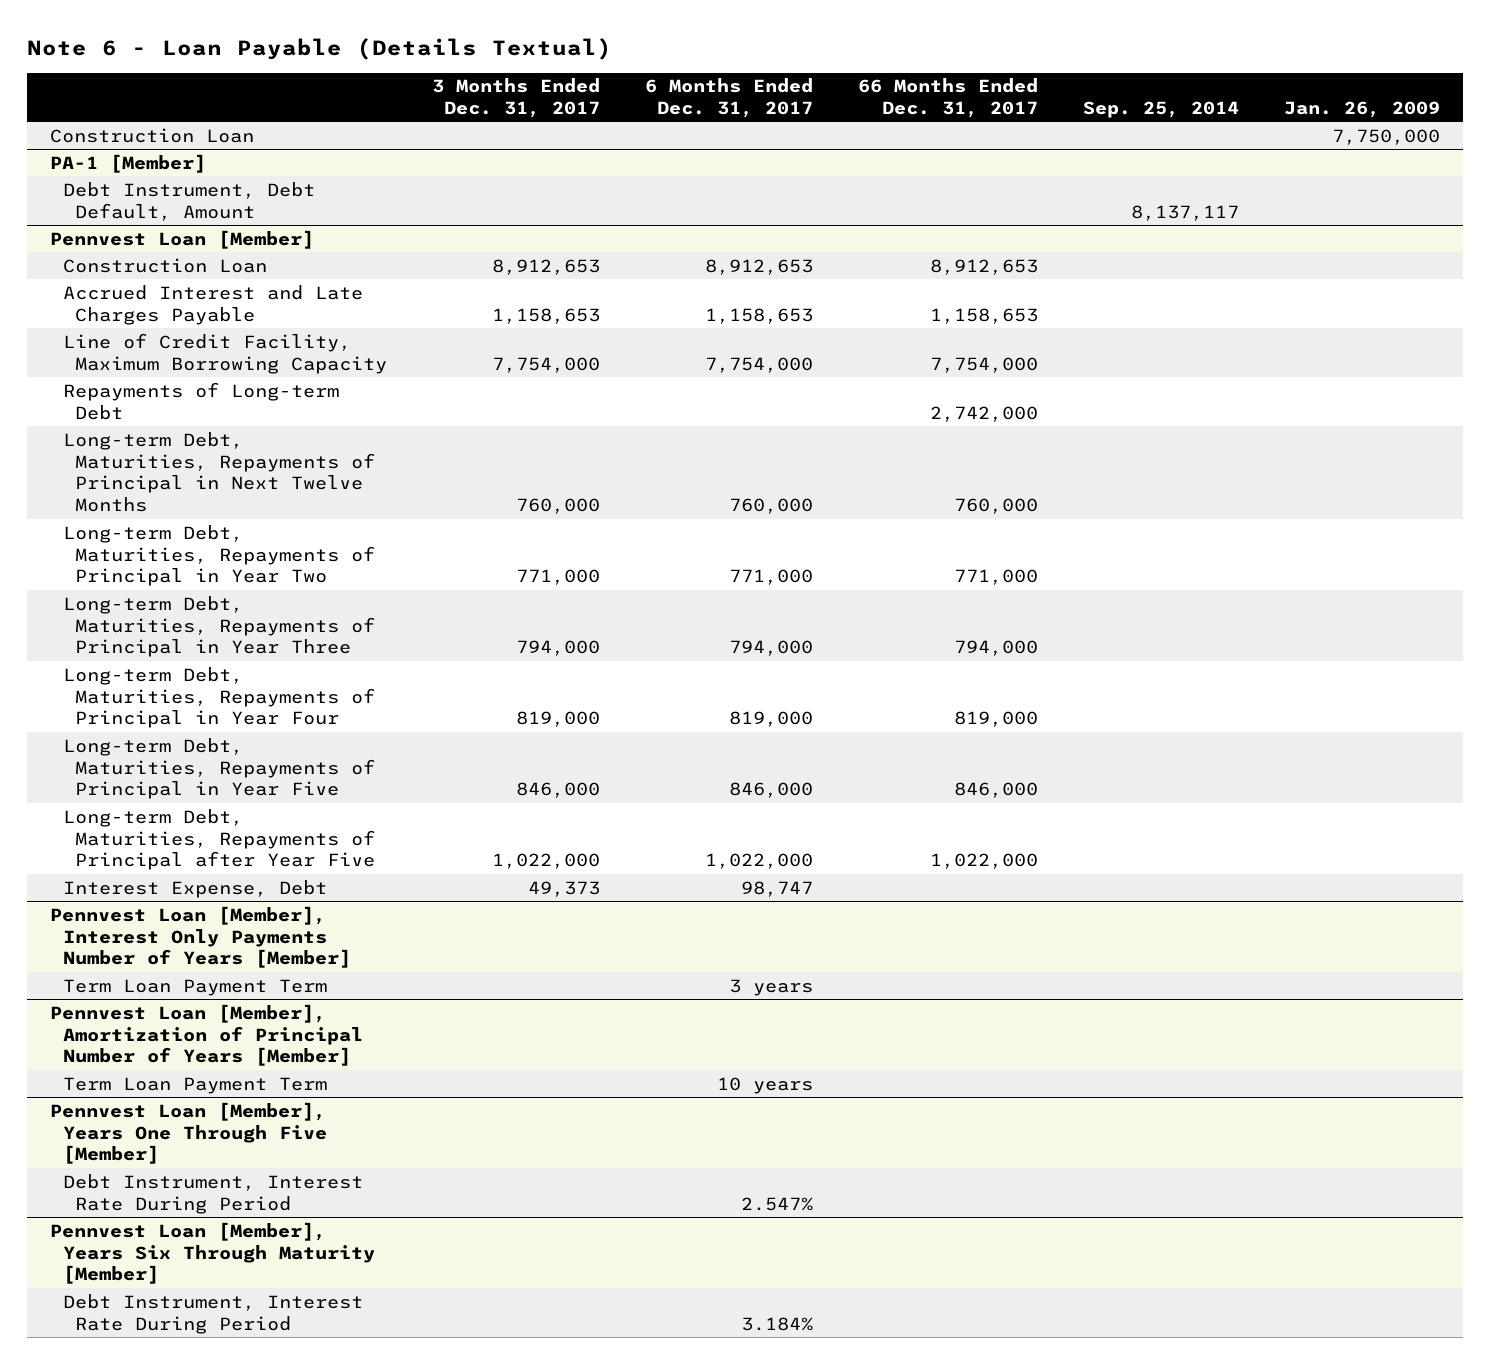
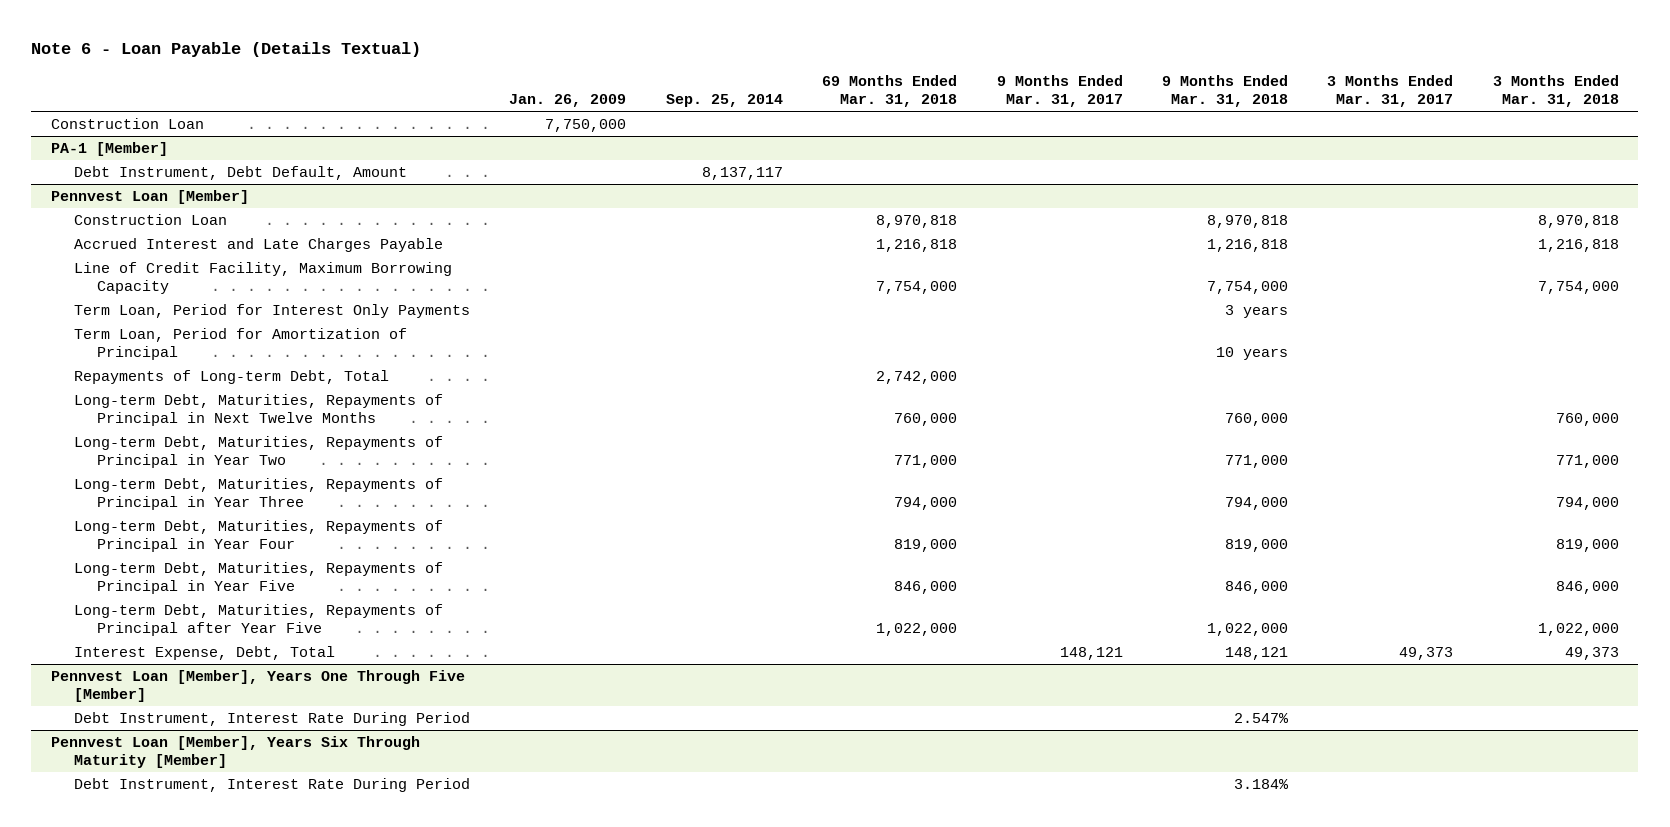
[432,78,601,119] 3 Months Ended Dec. 31, 2017 -> none
[645,78,814,119] 6 Months Ended Dec. 31, 2017 -> none
[858,78,1039,119] 66 Months Ended Dec. 31, 2017 -> none
none -> [822,75,958,108] 69 Months Ended Mar. 31, 2018
none -> [996,75,1123,108] 9 Months Ended Mar. 31, 2017
none -> [1161,75,1288,108] 9 Months Ended Mar. 31, 2018
none -> [1327,75,1454,108] 3 Months Ended Mar. 31, 2017
none -> [1492,75,1619,108] 3 Months Ended Mar. 31, 2018
none -> [74,303,471,318] Term Loan, Period for Interest Only Payments
none -> [74,327,408,360] Term Loan, Period for Amortization of Principal
[62,381,339,420] Repayments of Long-term Debt -> [74,369,390,384] Repayments of Long-term Debt, Total
[49,905,351,969] Pennvest Loan [Member], Interest Only Payments Number of Years [Member] -> none
[62,978,327,996] Term Loan Payment Term -> none
[49,1003,363,1067] Pennvest Loan [Member], Amortization of Principal Number of Years [Member] -> none
[62,1076,327,1094] Term Loan Payment Term -> none
[62,879,327,898] Interest Expense, Debt -> [74,645,336,660] Interest Expense, Debt, Total

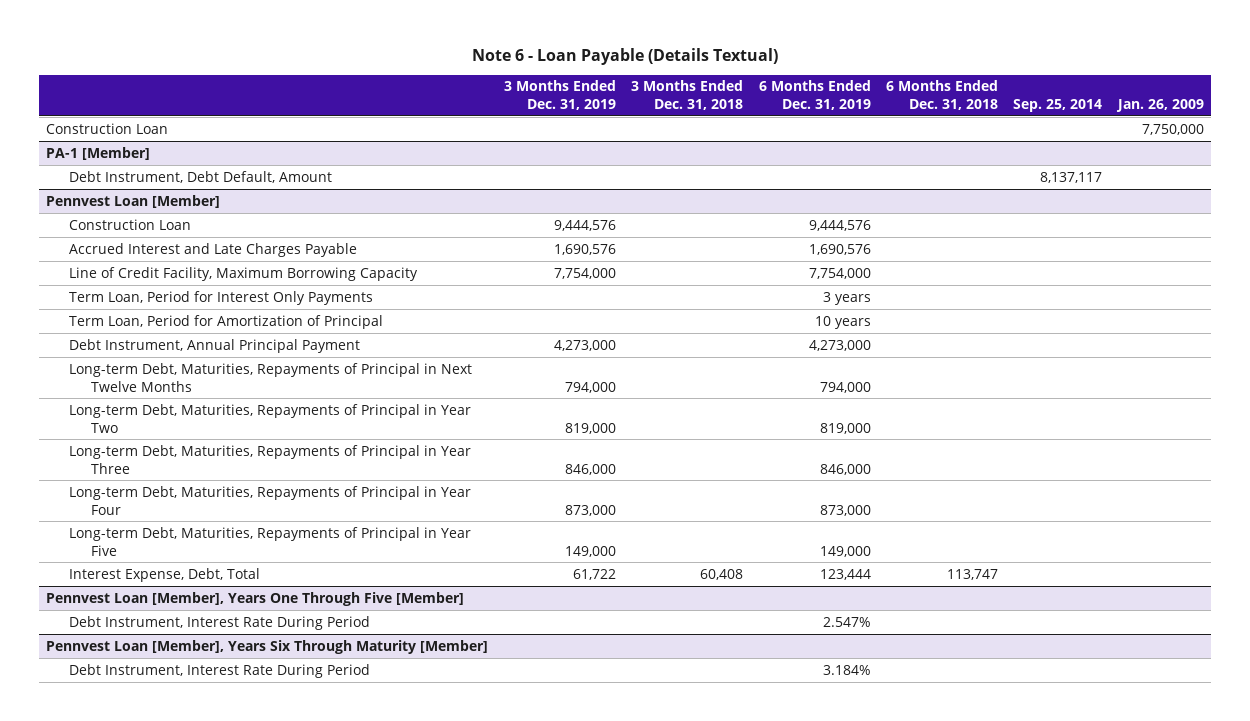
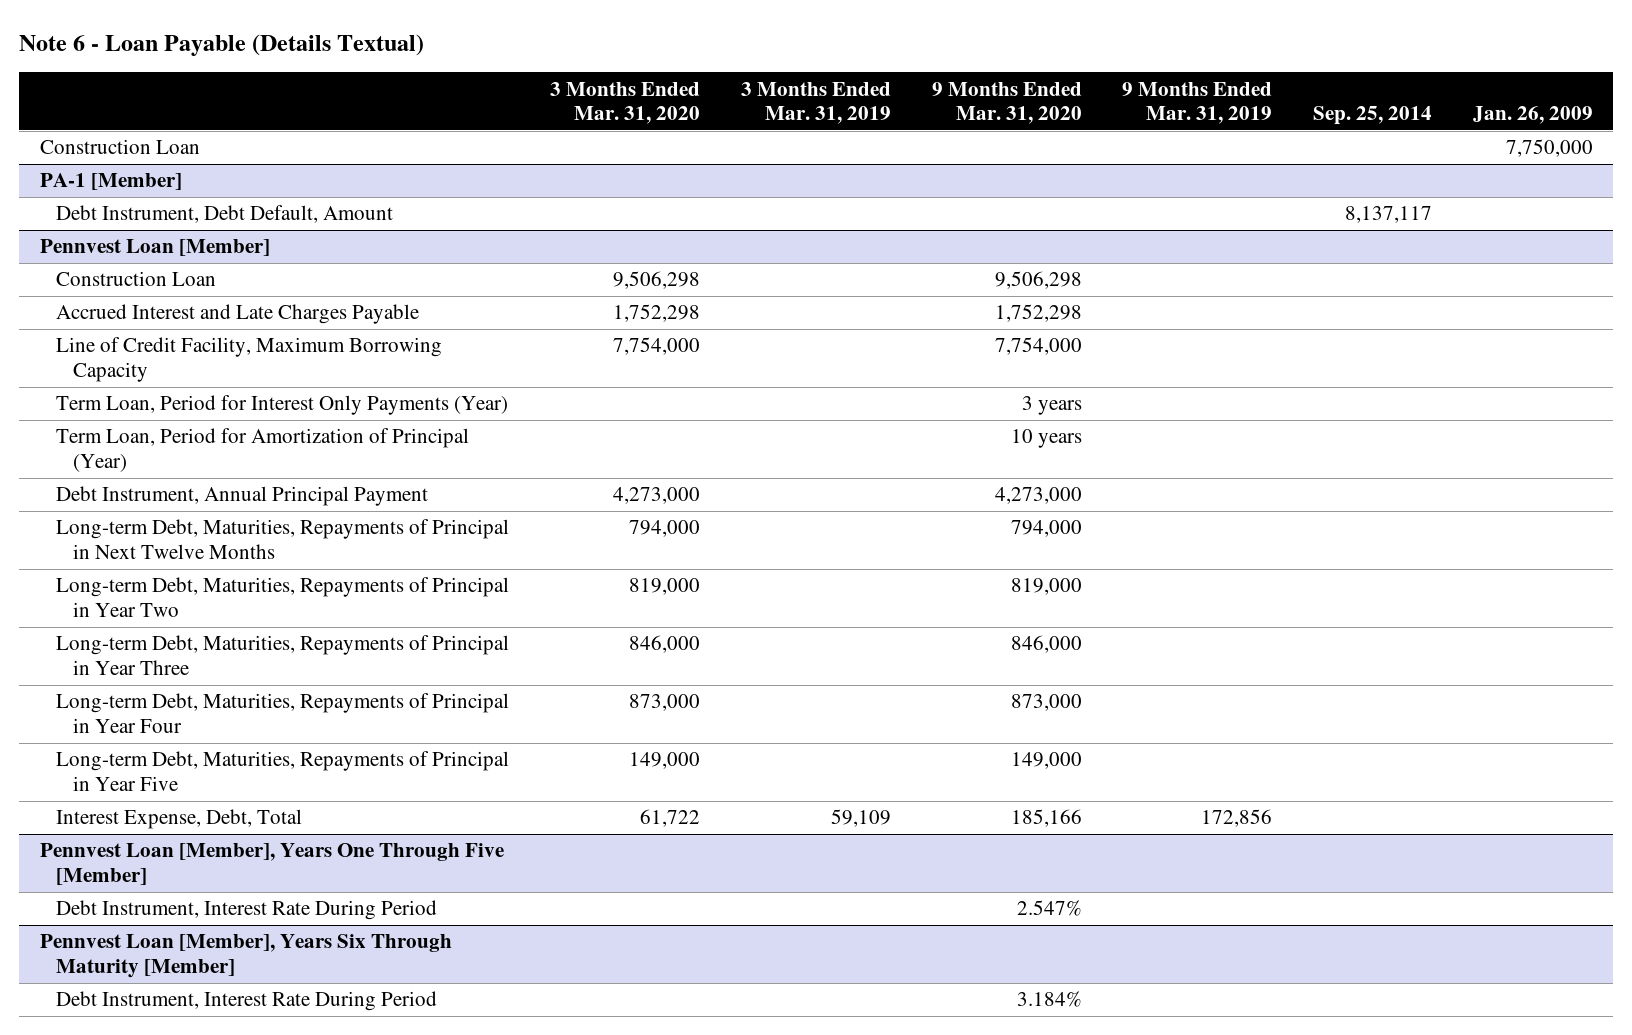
[503,80,616,111] 3 Months Ended Dec. 31, 2019 -> none
[631,80,744,111] 3 Months Ended Dec. 31, 2018 -> none
[758,80,871,111] 6 Months Ended Dec. 31, 2019 -> none
[885,80,998,111] 6 Months Ended Dec. 31, 2018 -> none
none -> [550,81,701,125] 3 Months Ended Mar. 31, 2020
none -> [740,81,891,125] 3 Months Ended Mar. 31, 2019
none -> [931,81,1082,125] 9 Months Ended Mar. 31, 2020
none -> [1122,81,1273,125] 9 Months Ended Mar. 31, 2019
[68,290,373,305] Term Loan, Period for Interest Only Payments -> [56,395,509,416] Term Loan, Period for Interest Only Payments (Year)
[68,314,383,329] Term Loan, Period for Amortization of Principal -> [56,428,470,472] Term Loan, Period for Amortization of Principal (Year)

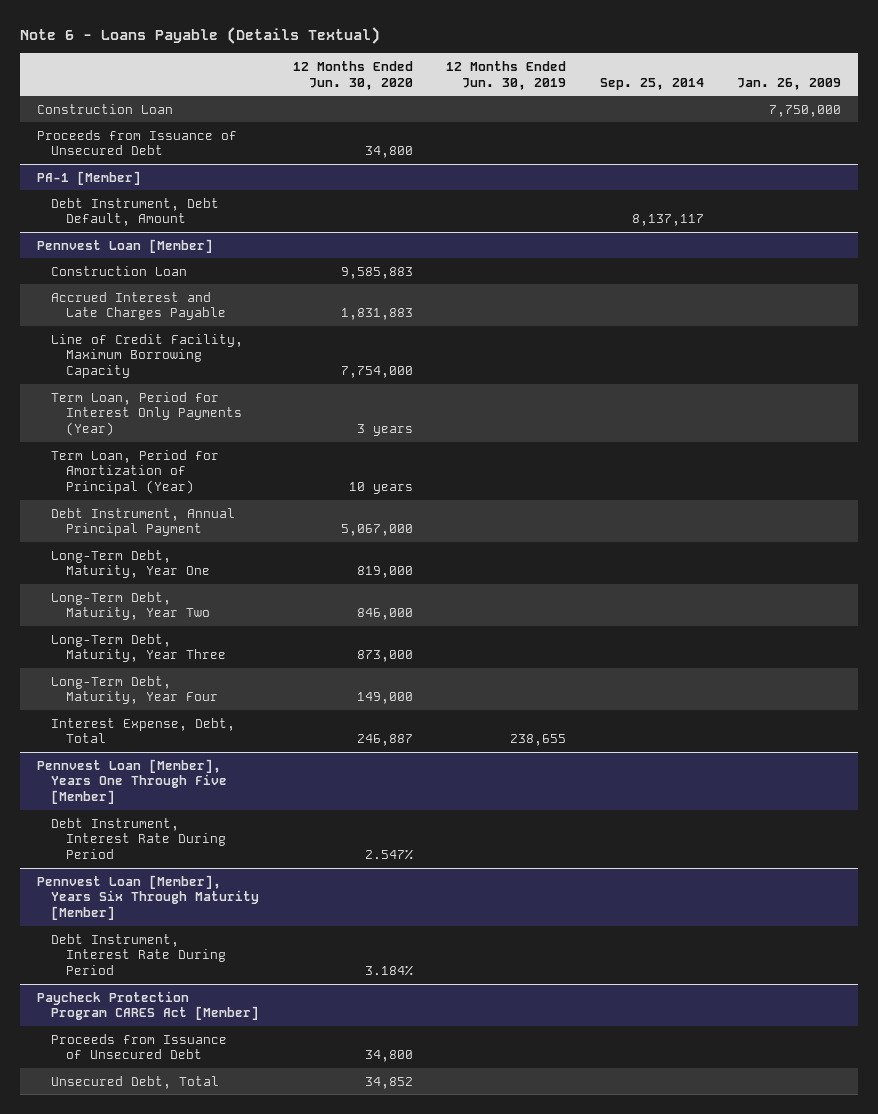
[19,34,425,57] Note 6 - Loan Payable (Details Textual) -> [20,27,381,45] Note 6 - Loans Payable (Details Textual)
[550,81,701,125] 3 Months Ended Mar. 31, 2020 -> none
[740,81,891,125] 3 Months Ended Mar. 31, 2019 -> none
[931,81,1082,125] 9 Months Ended Mar. 31, 2020 -> none
[1122,81,1273,125] 9 Months Ended Mar. 31, 2019 -> none
none -> [292,60,413,90] 12 Months Ended Jun. 30, 2020
none -> [446,60,567,90] 12 Months Ended Jun. 30, 2019
none -> [36,129,237,156] Proceeds from Issuance of Unsecured Debt
[56,751,510,791] Long-term Debt, Maturities, Repayments of Principal in Year Five -> none
[56,519,510,559] Long-term Debt, Maturities, Repayments of Principal in Next Twelve Months -> [51,549,210,579] Long-Term Debt, Maturity, Year One
[56,577,510,617] Long-term Debt, Maturities, Repayments of Principal in Year Two -> [51,591,210,621] Long-Term Debt, Maturity, Year Two
[56,635,510,675] Long-term Debt, Maturities, Repayments of Principal in Year Three -> [51,633,226,663] Long-Term Debt, Maturity, Year Three
[56,693,510,733] Long-term Debt, Maturities, Repayments of Principal in Year Four -> [51,675,218,705] Long-Term Debt, Maturity, Year Four
none -> [36,990,260,1021] Paycheck Protection Program CARES Act [Member]
none -> [51,1033,228,1060] Proceeds from Issuance of Unsecured Debt
none -> [51,1075,220,1089] Unsecured Debt, Total

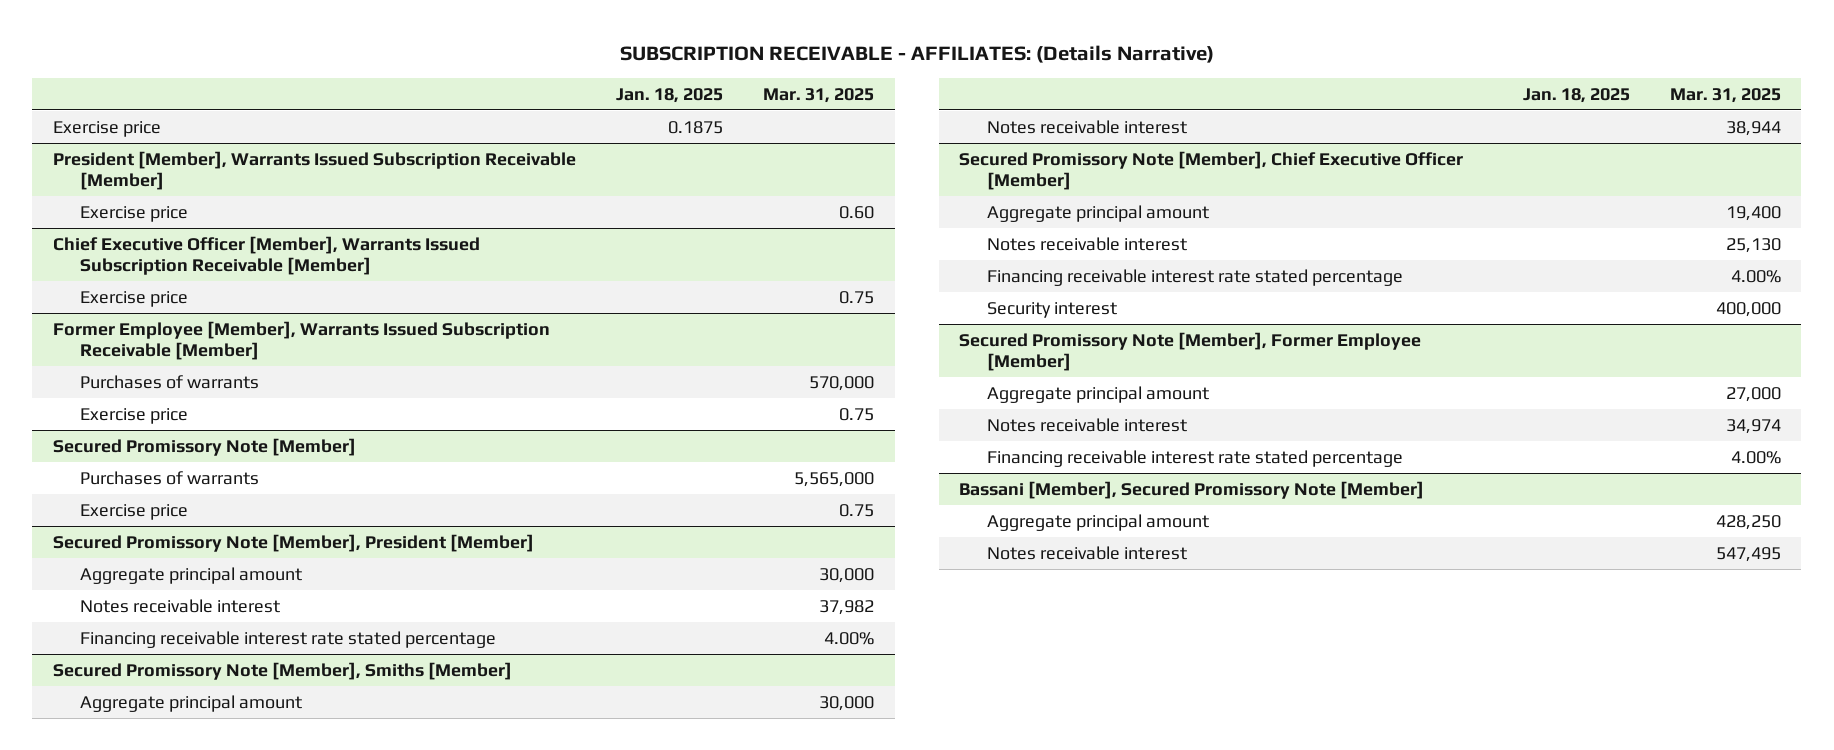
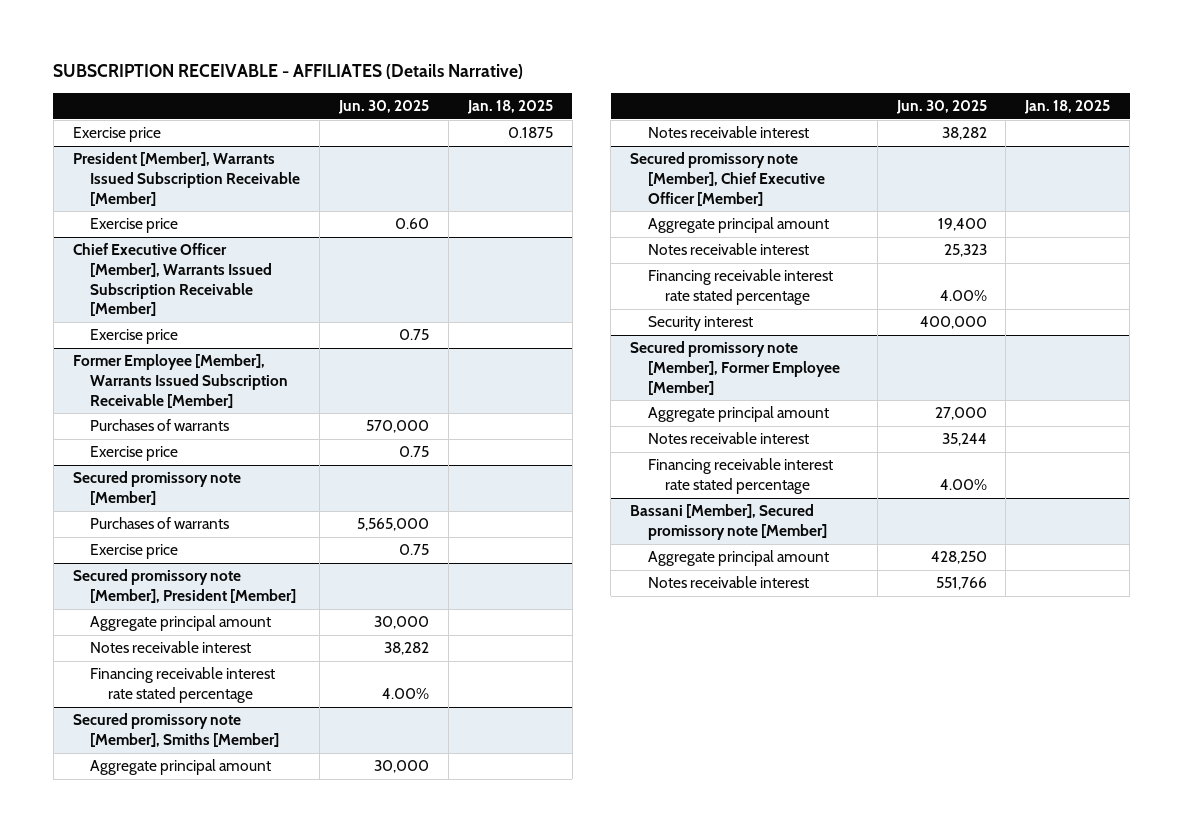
[619,45,1214,64] SUBSCRIPTION RECEIVABLE - AFFILIATES: (Details Narrative) -> [53,64,524,80] SUBSCRIPTION RECEIVABLE - AFFILIATES (Details Narrative)
[763,87,875,103] Mar. 31, 2025 -> none
none -> [338,100,430,115] Jun. 30, 2025
[52,437,356,456] Secured Promissory Note [Member] -> [72,471,241,505] Secured promissory note [Member]
[52,533,534,552] Secured Promissory Note [Member], President [Member] -> [72,569,297,603] Secured promissory note [Member], President [Member]
[52,661,512,680] Secured Promissory Note [Member], Smiths [Member] -> [72,713,280,747] Secured promissory note [Member], Smiths [Member]
[959,150,1464,191] Secured Promissory Note [Member], Chief Executive Officer [Member] -> [630,152,825,206] Secured promissory note [Member], Chief Executive Officer [Member]
[959,331,1422,372] Secured Promissory Note [Member], Former Employee [Member] -> [630,341,840,395] Secured promissory note [Member], Former Employee [Member]
[959,480,1425,499] Bassani [Member], Secured Promissory Note [Member] -> [630,504,827,540] Bassani [Member], Secured promissory note [Member]

